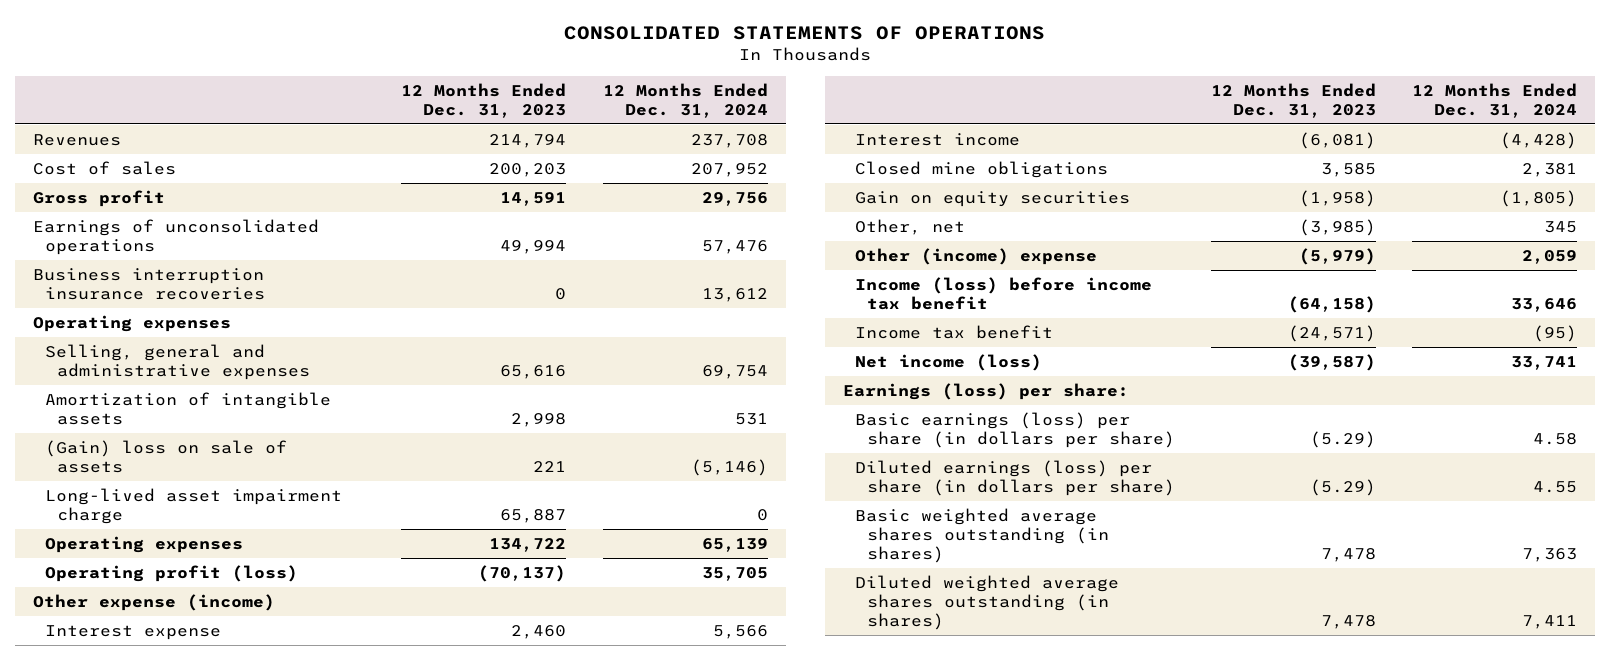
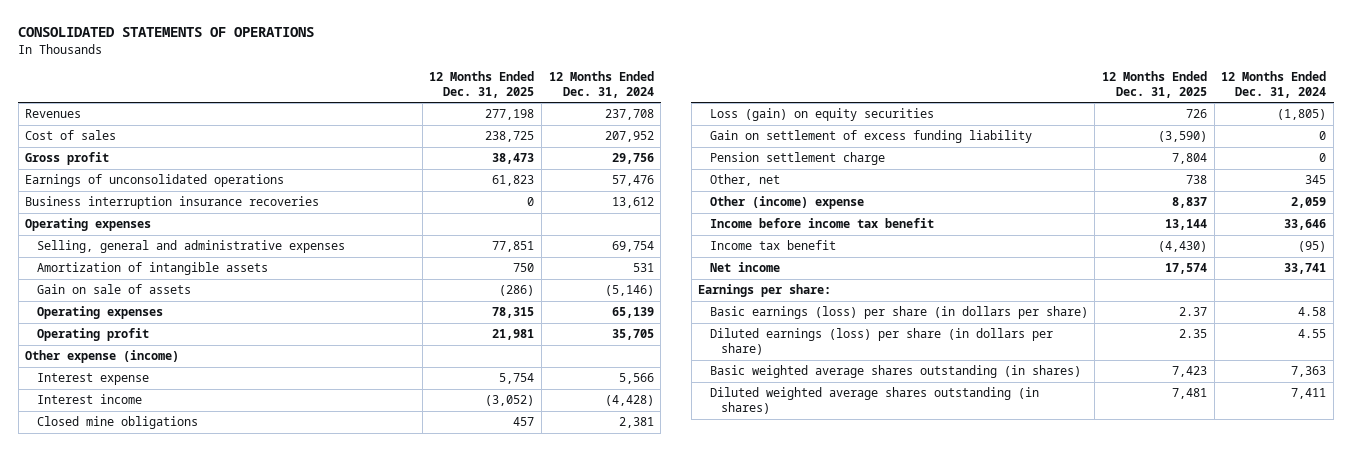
[401,82,567,118] 12 Months Ended Dec. 31, 2023 -> none
none -> [429,70,535,98] 12 Months Ended Dec. 31, 2025
[45,487,343,525] Long-lived asset impairment charge -> none
[45,439,288,474] (Gain) loss on sale of assets -> [36,284,191,295] Gain on sale of assets
[45,564,299,582] Operating profit (loss) -> [36,328,149,342] Operating profit
[854,190,1130,207] Gain on equity securities -> [709,108,934,122] Loss (gain) on equity securities
none -> [709,130,1032,144] Gain on settlement of excess funding liability
none -> [709,152,885,166] Pension settlement charge
[854,276,1152,311] Income (loss) before income tax benefit -> [709,218,934,229] Income before income tax benefit
[854,353,1042,371] Net income (loss) -> [709,262,780,273] Net income
[842,382,1129,400] Earnings (loss) per share: -> [698,284,832,298] Earnings per share:

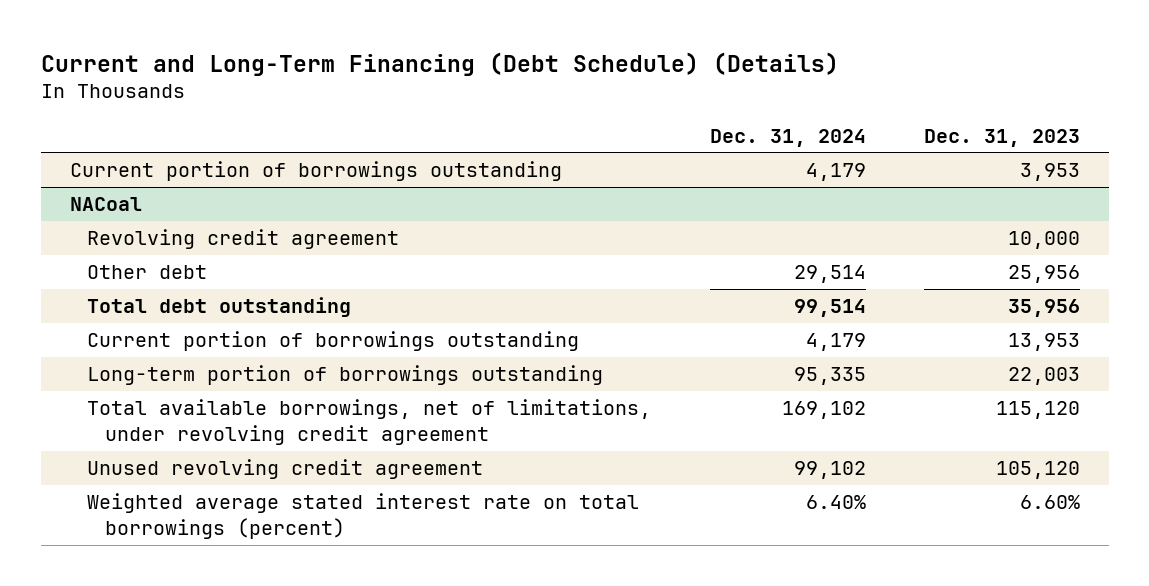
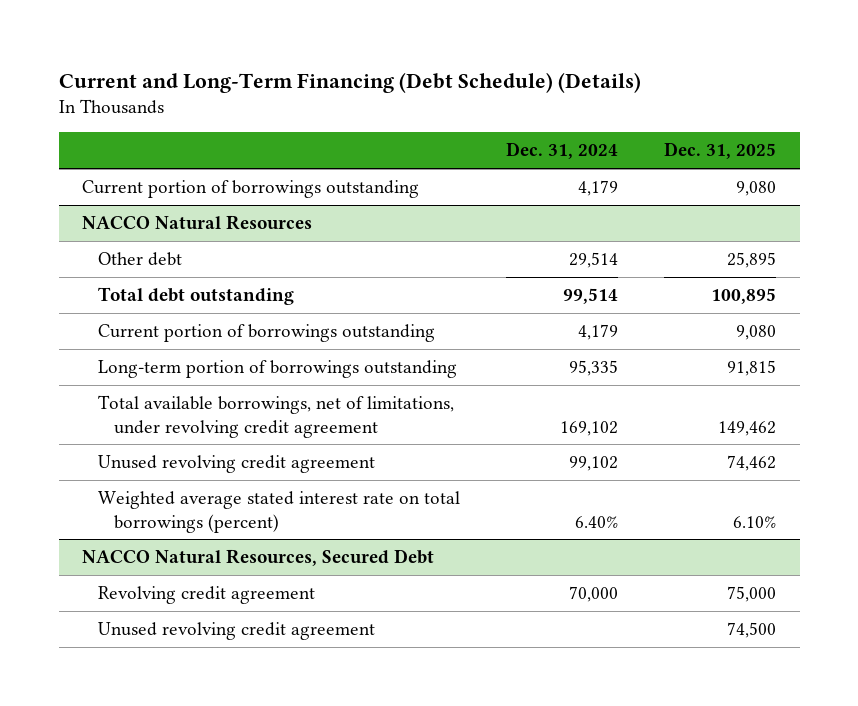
[923,128,1080,147] Dec. 31, 2023 -> none
none -> [664,142,777,160] Dec. 31, 2025
[69,197,142,212] NACoal -> none
[87,229,400,250] Revolving credit agreement -> none
none -> [81,215,312,231] NACCO Natural Resources
none -> [81,549,434,567] NACCO Natural Resources, Secured Debt
none -> [97,586,315,605] Revolving credit agreement
none -> [97,622,375,641] Unused revolving credit agreement

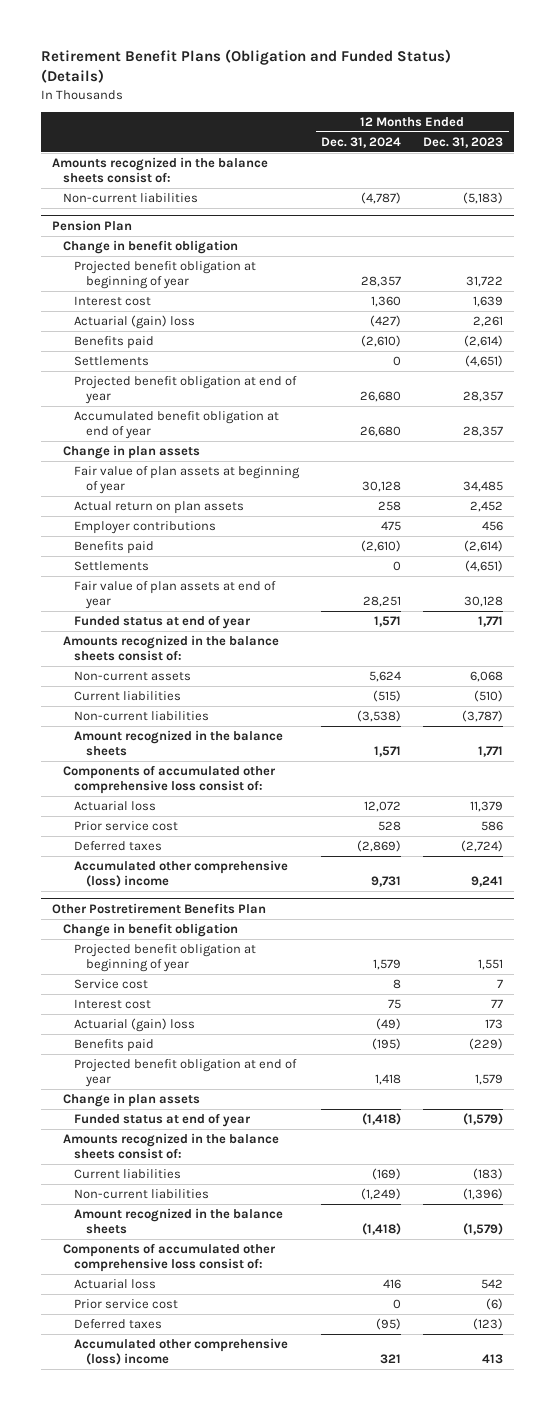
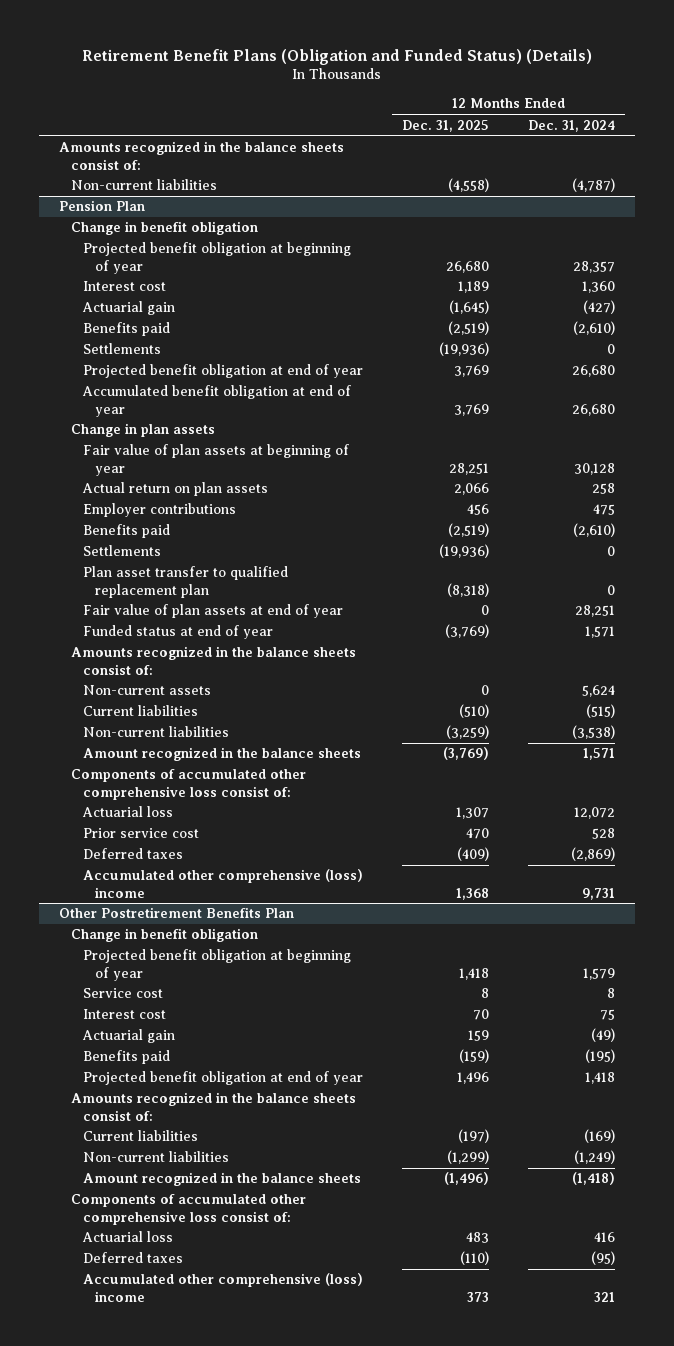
[423,136,504,148] Dec. 31, 2023 -> none
none -> [402,119,490,132] Dec. 31, 2025
[74,315,196,330] Actuarial (gain) loss -> [81,301,175,316] Actuarial gain
none -> [82,566,288,598] Plan asset transfer to qualified replacement plan
[74,1018,196,1033] Actuarial (gain) loss -> [81,1029,175,1044] Actuarial gain
[63,1093,201,1108] Change in plan assets -> none
[74,1113,252,1128] Funded status at end of year -> none
[74,1299,179,1310] Prior service cost -> none

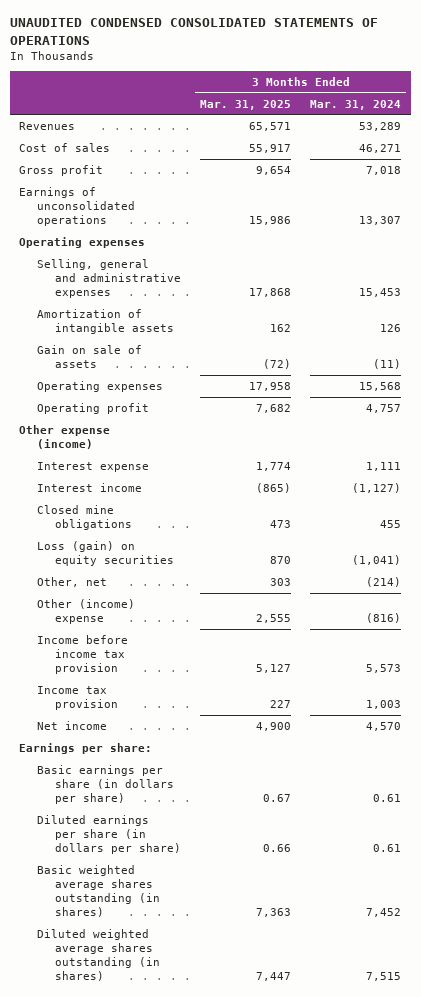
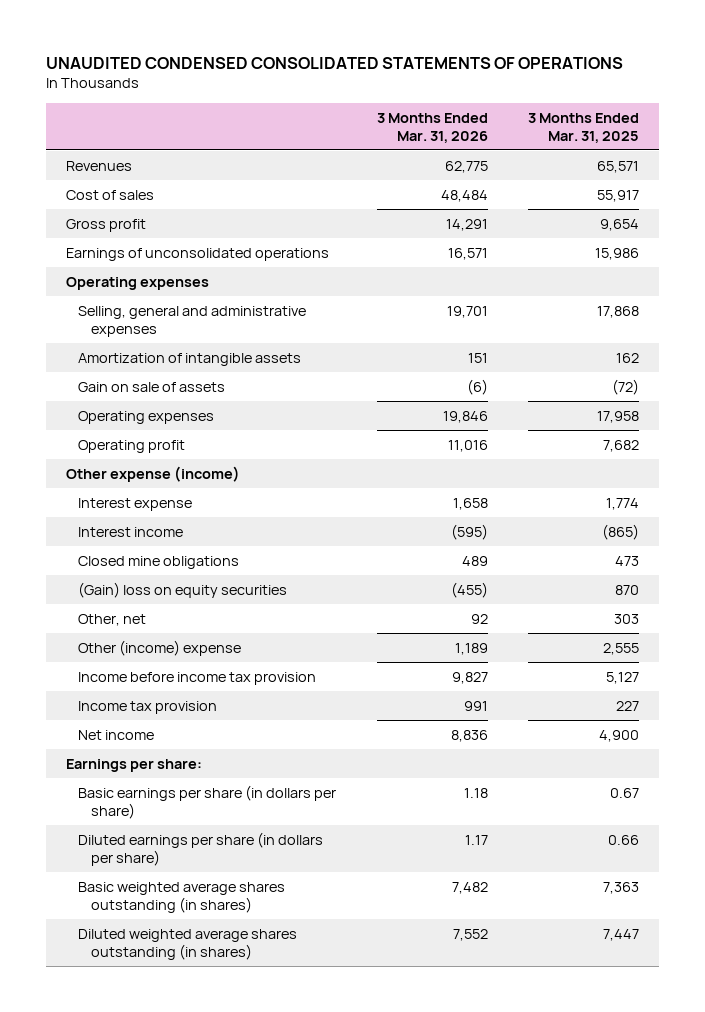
[310,99,402,110] Mar. 31, 2024 -> none
none -> [376,112,488,143] 3 Months Ended Mar. 31, 2026
[37,540,175,566] Loss (gain) on equity securities -> [78,581,288,598] (Gain) loss on equity securities

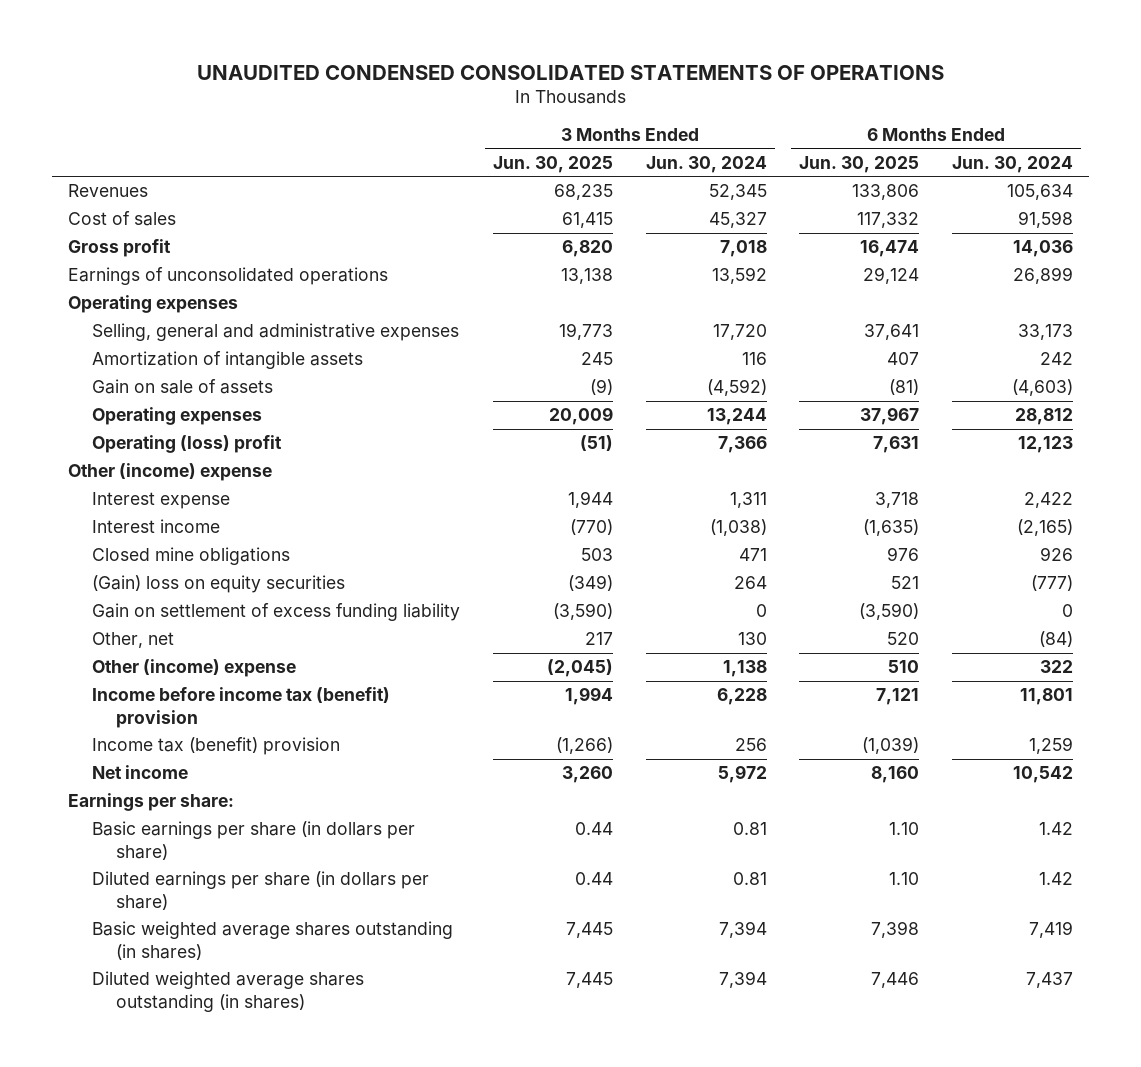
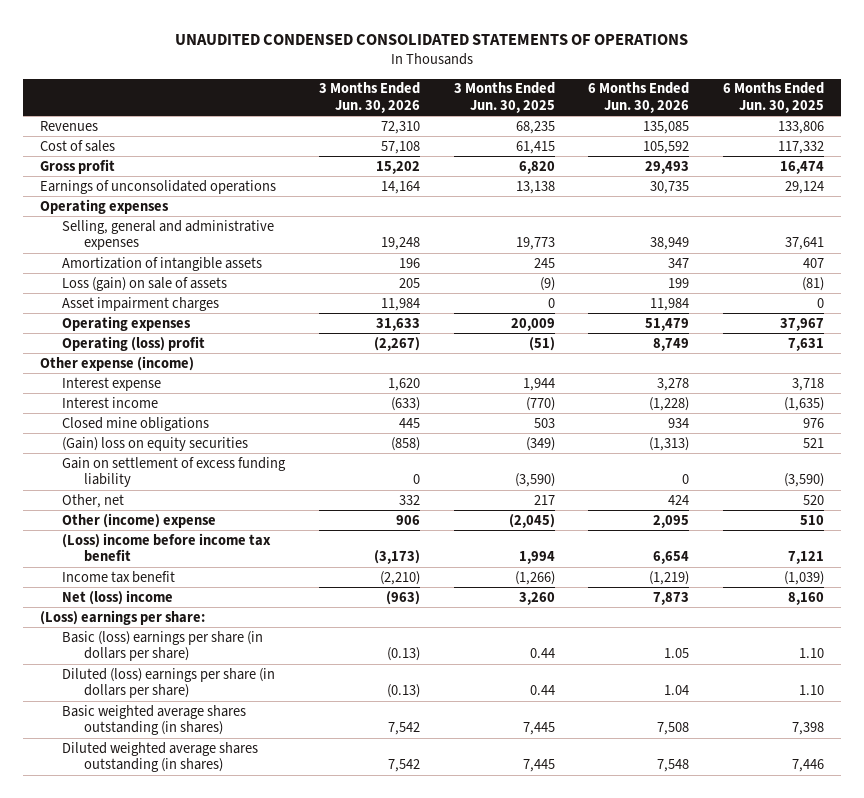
[645,155,767,173] Jun. 30, 2024 -> none
[951,155,1073,173] Jun. 30, 2024 -> none
none -> [318,82,420,114] 3 Months Ended Jun. 30, 2026
none -> [588,82,690,114] 6 Months Ended Jun. 30, 2026
[92,379,274,395] Gain on sale of assets -> [61,276,227,291] Loss (gain) on sale of assets
none -> [61,296,219,311] Asset impairment charges
[68,463,273,482] Other (income) expense -> [39,355,194,371] Other expense (income)
[92,687,391,728] Income before income tax (benefit) provision -> [61,532,271,563] (Loss) income before income tax benefit
[92,737,341,756] Income tax (benefit) provision -> [61,570,175,583] Income tax benefit
[92,765,189,780] Net income -> [61,589,173,605] Net (loss) income
[68,793,235,812] Earnings per share: -> [39,609,205,625] (Loss) earnings per share:
[92,821,416,860] Basic earnings per share (in dollars per share) -> [61,630,263,662] Basic (loss) earnings per share (in dollars per share)
[92,871,430,910] Diluted earnings per share (in dollars per share) -> [61,667,275,699] Diluted (loss) earnings per share (in dollars per share)

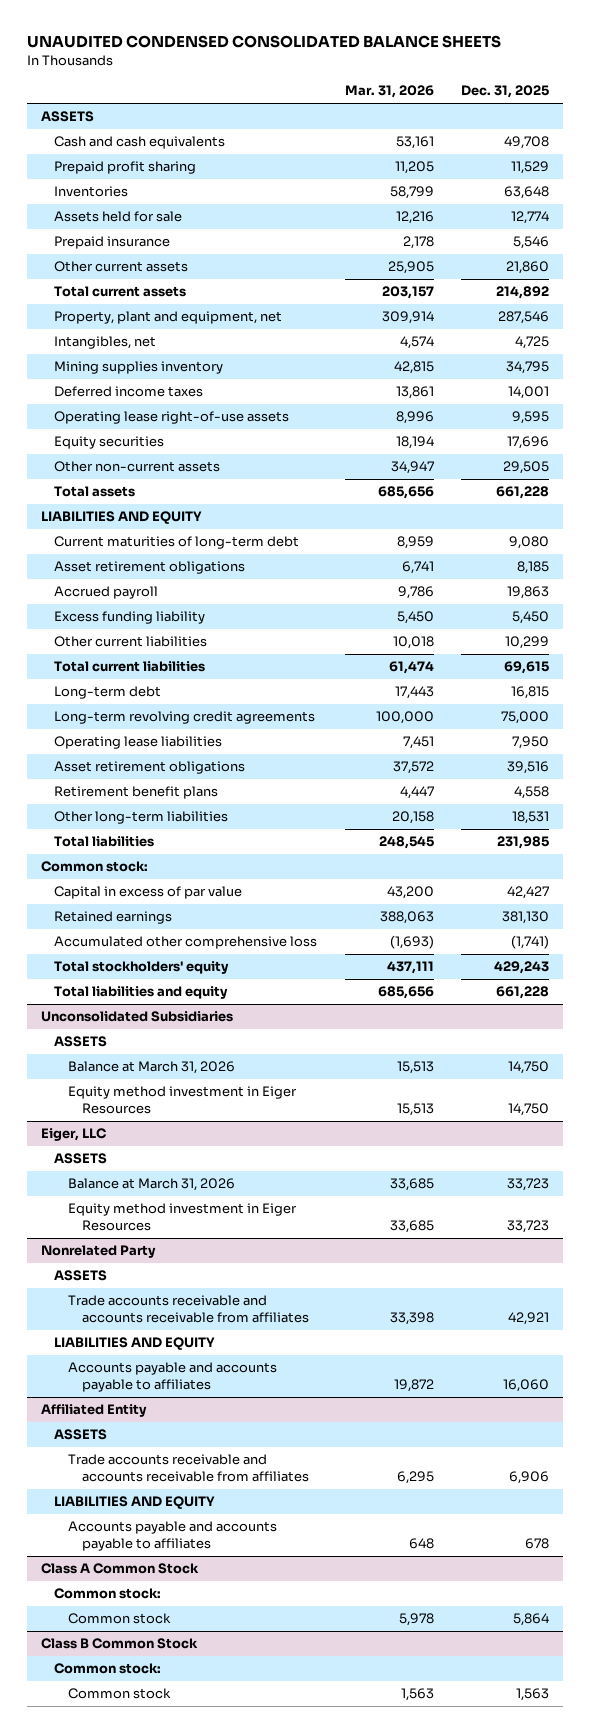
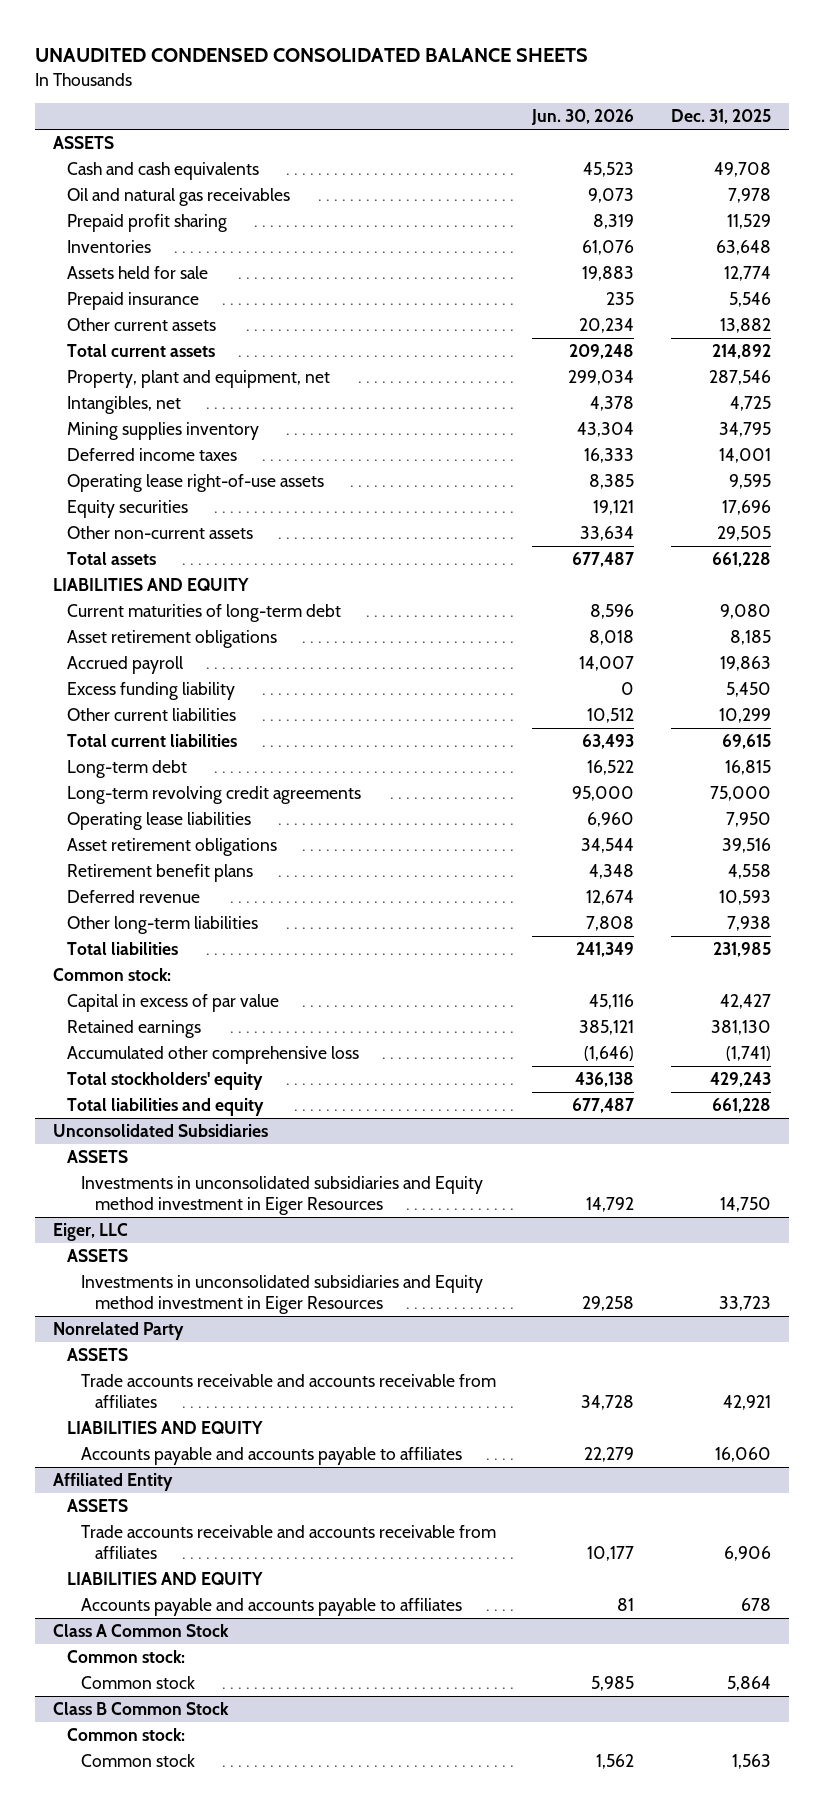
[344,85,434,99] Mar. 31, 2026 -> none
none -> [531,109,635,126] Jun. 30, 2026
none -> [67,188,291,207] Oil and natural gas receivables
[506,261,550,275] 21,860 -> [719,318,771,334] 13,882
none -> [67,890,201,904] Deferred revenue
[512,811,550,825] 18,531 -> [726,916,771,932] 7,938
[68,1086,298,1115] Equity method investment in Eiger Resources -> none
[68,1061,236,1075] Balance at March 31, 2026 -> [81,1176,484,1216] Investments in unconsolidated subsidiaries and Equity method investment in Eiger Resources
[68,1203,298,1232] Equity method investment in Eiger Resources -> none
[68,1178,236,1192] Balance at March 31, 2026 -> [81,1275,484,1315] Investments in unconsolidated subsidiaries and Equity method investment in Eiger Resources

